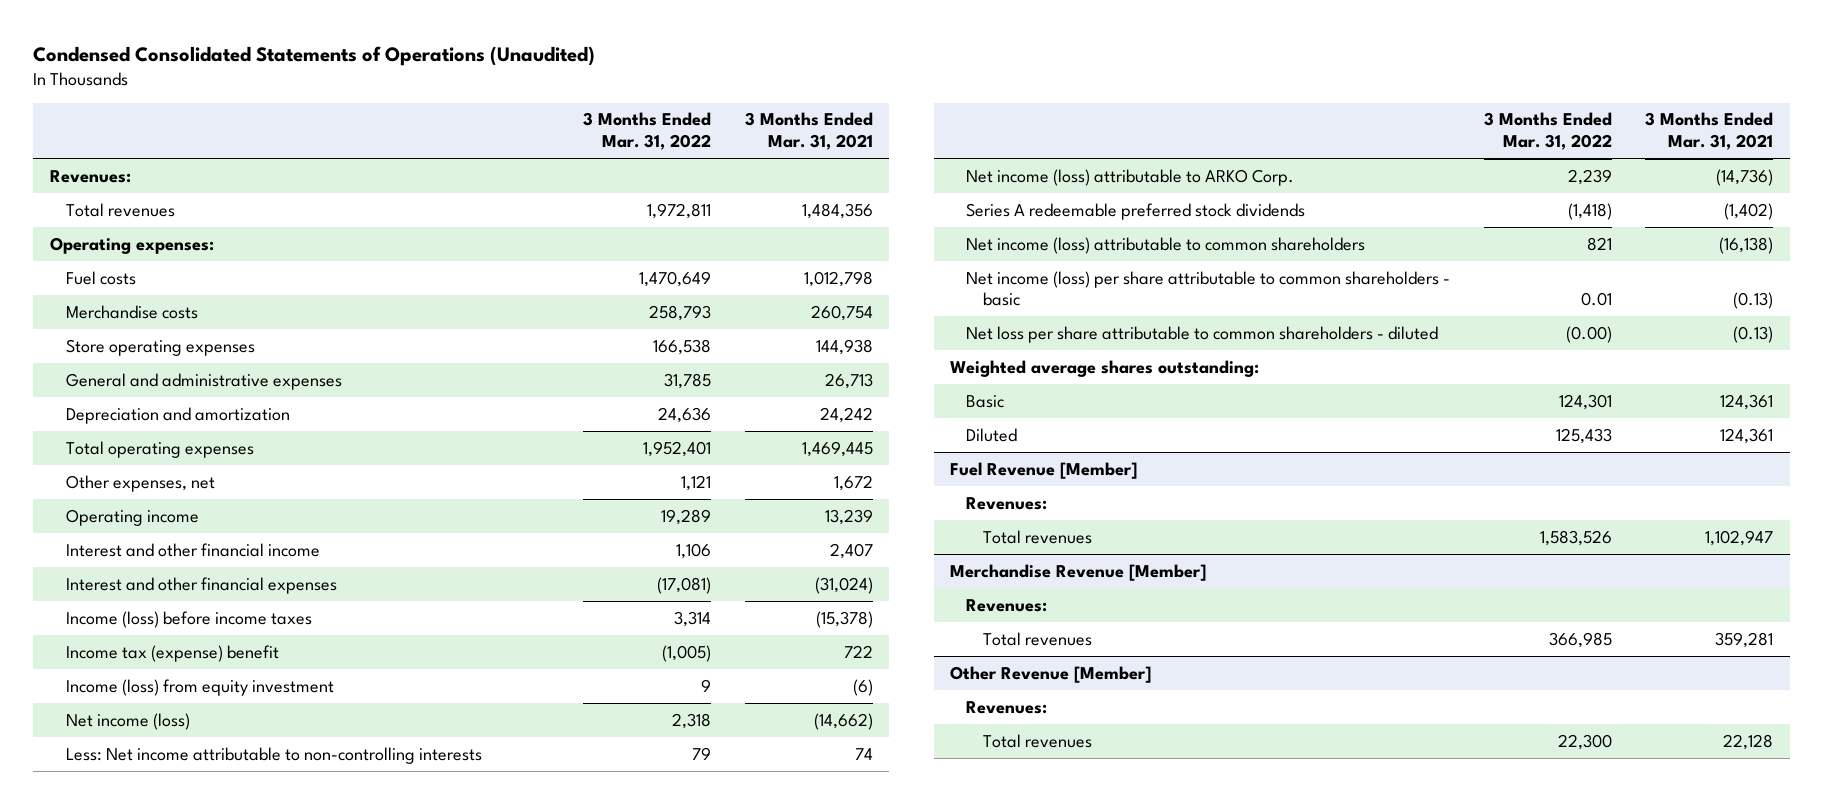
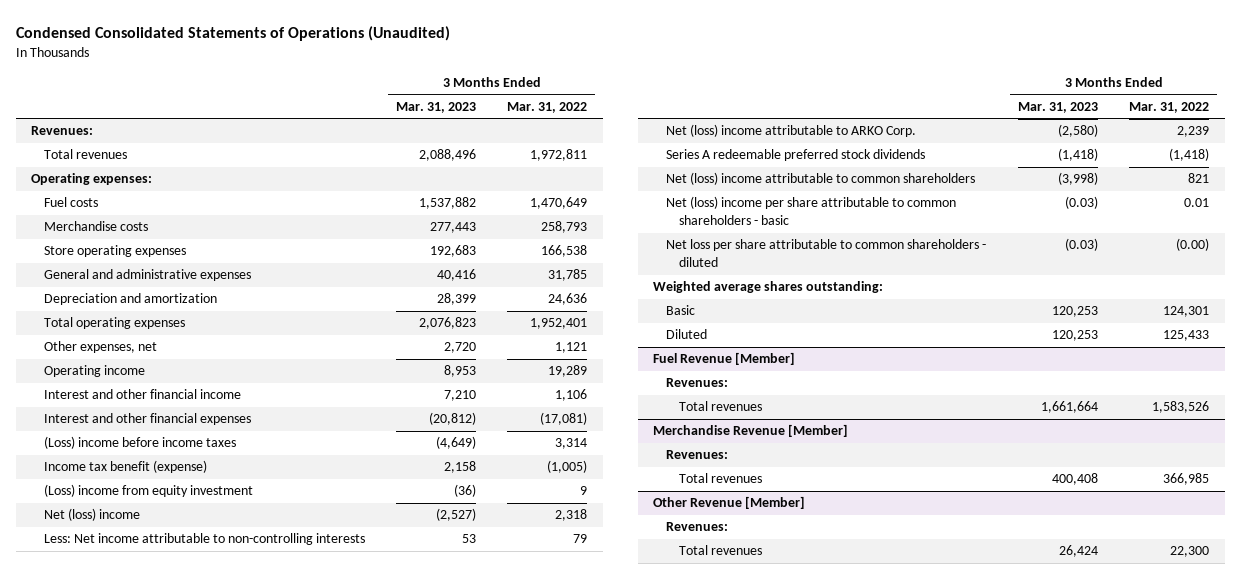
[744,112,873,151] 3 Months Ended Mar. 31, 2021 -> none
none -> [396,101,477,113] Mar. 31, 2023
[65,610,312,628] Income (loss) before income taxes -> [44,436,237,450] (Loss) income before income taxes
[65,644,279,662] Income tax (expense) benefit -> [44,460,208,474] Income tax benefit (expense)
[65,678,334,696] Income (loss) from equity investment -> [44,484,254,498] (Loss) income from equity investment
[65,712,190,730] Net income (loss) -> [44,508,141,522] Net (loss) income
[966,168,1295,186] Net income (loss) attributable to ARKO Corp. -> [666,124,917,138] Net (loss) income attributable to ARKO Corp.
[966,236,1366,254] Net income (loss) attributable to common shareholders -> [666,172,976,186] Net (loss) income attributable to common shareholders
[966,270,1451,307] Net income (loss) per share attributable to common shareholders - basic -> [666,196,957,226] Net (loss) income per share attributable to common shareholders - basic

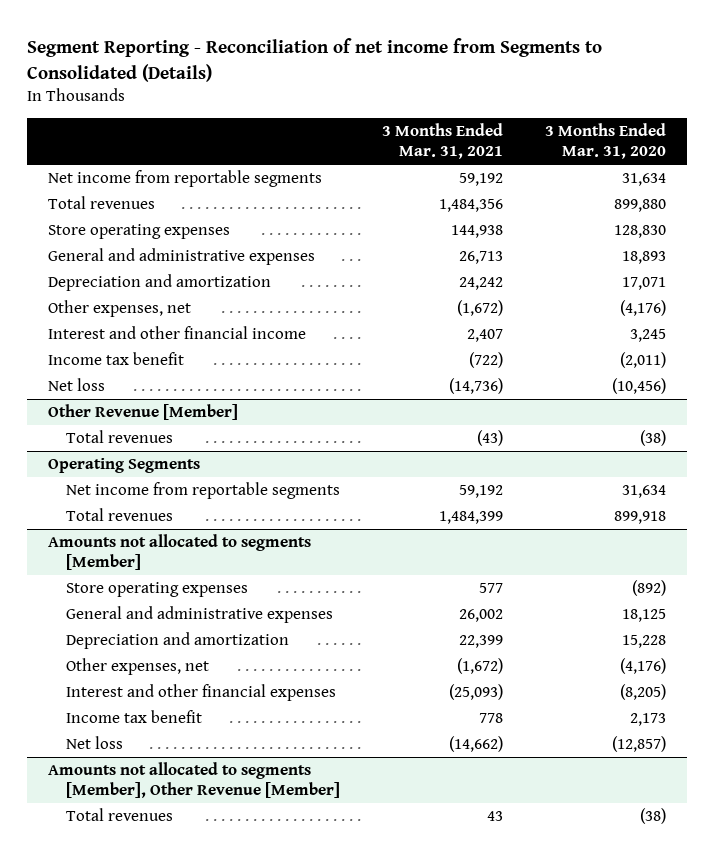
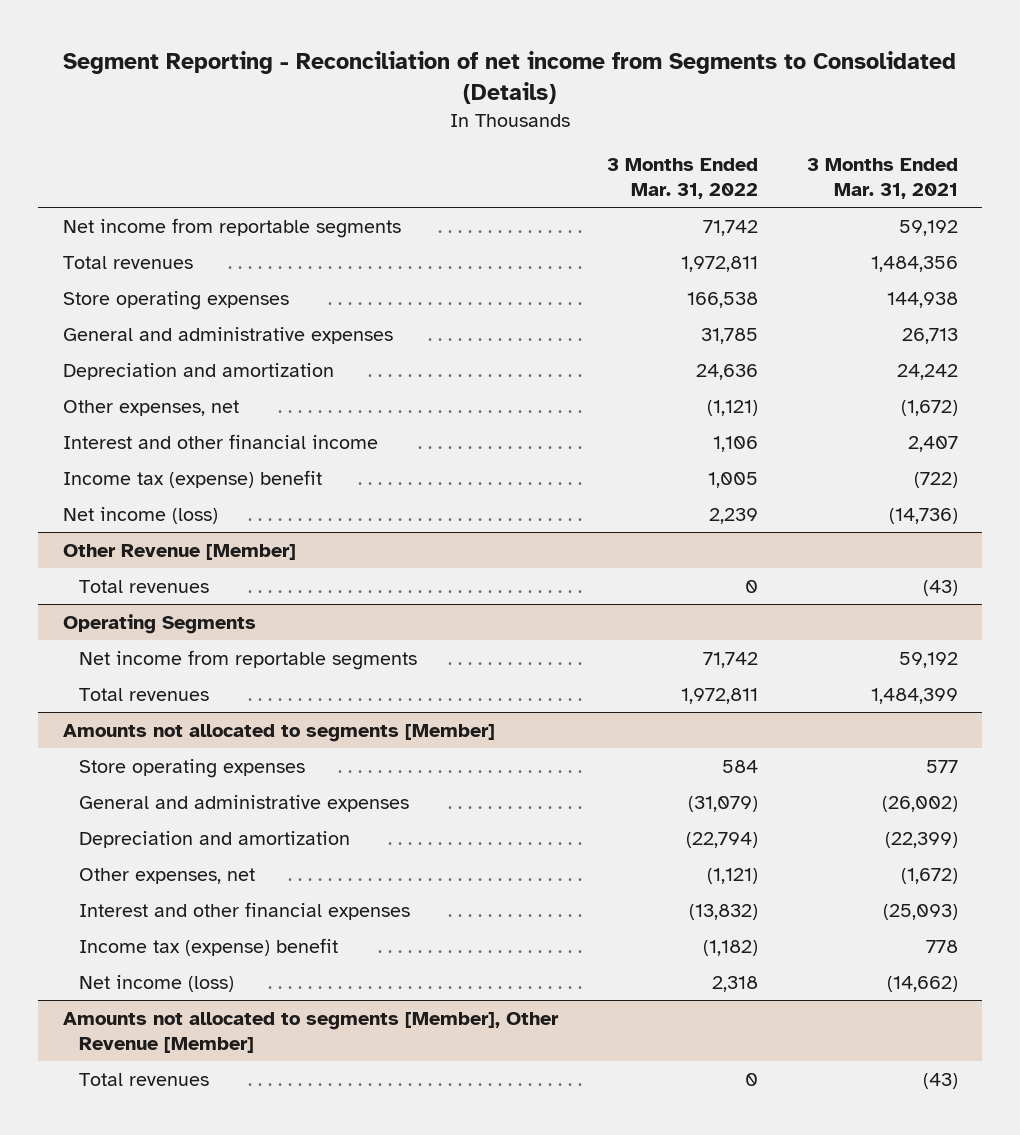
[544,123,666,160] 3 Months Ended Mar. 31, 2020 -> none
none -> [606,158,758,200] 3 Months Ended Mar. 31, 2022
[47,352,184,366] Income tax benefit -> [62,469,322,488] Income tax (expense) benefit
[47,378,105,392] Net loss -> [62,506,218,524] Net income (loss)
[458,609,503,623] 26,002 -> [881,795,958,812] (26,002)
[458,635,503,649] 22,399 -> [884,831,958,848] (22,399)
[65,710,202,724] Income tax benefit -> [79,937,339,956] Income tax (expense) benefit
[65,736,123,750] Net loss -> [79,974,235,992] Net income (loss)
[486,811,503,822] 43 -> [922,1072,958,1089] (43)

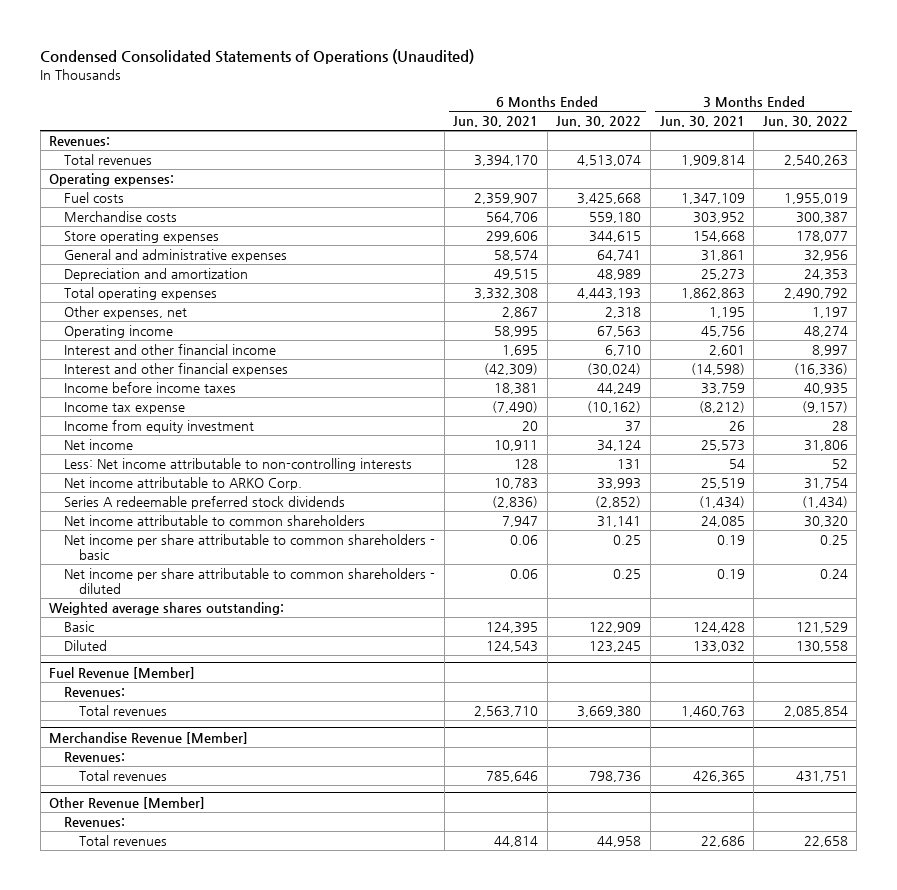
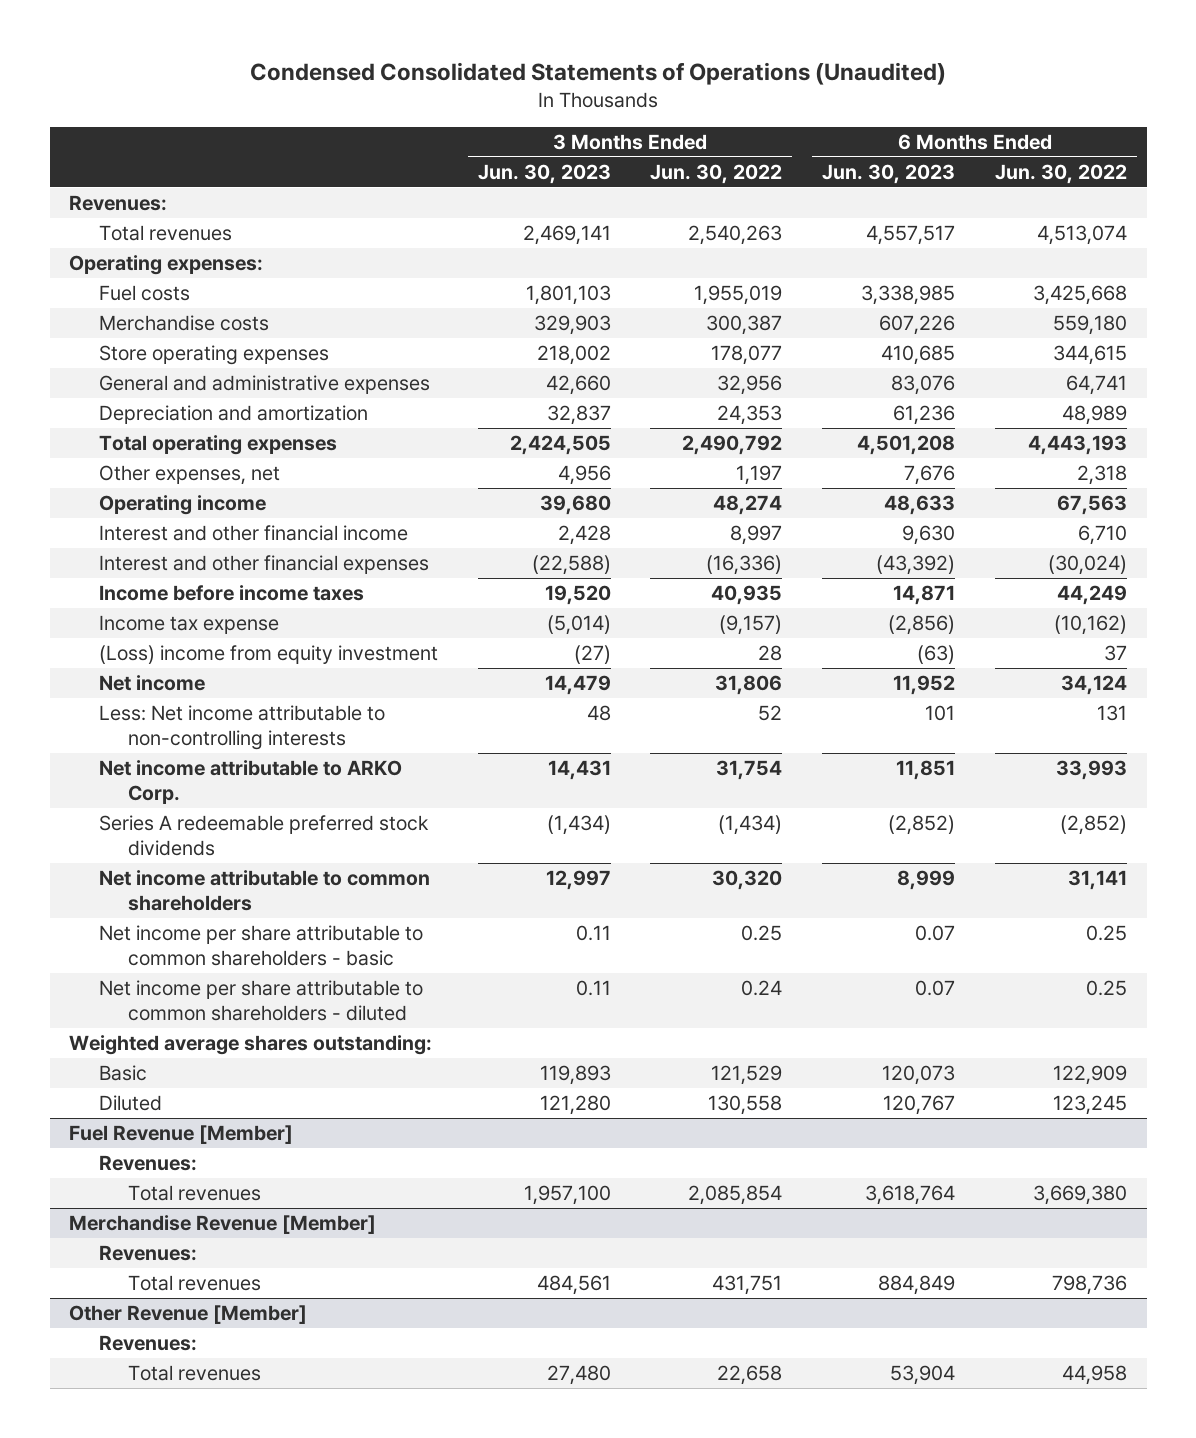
[453,116,539,128] Jun. 30, 2021 -> none
[659,116,745,128] Jun. 30, 2021 -> none
none -> [477,163,611,184] Jun. 30, 2023
none -> [822,163,956,184] Jun. 30, 2023
[64,420,255,434] Income from equity investment -> [98,645,438,665] (Loss) income from equity investment

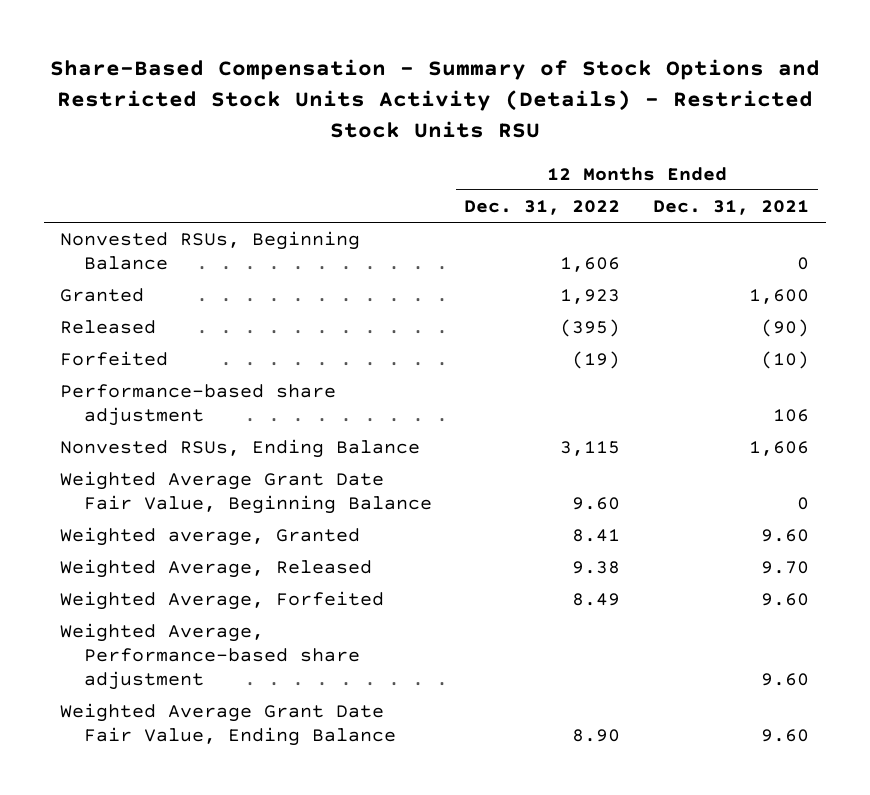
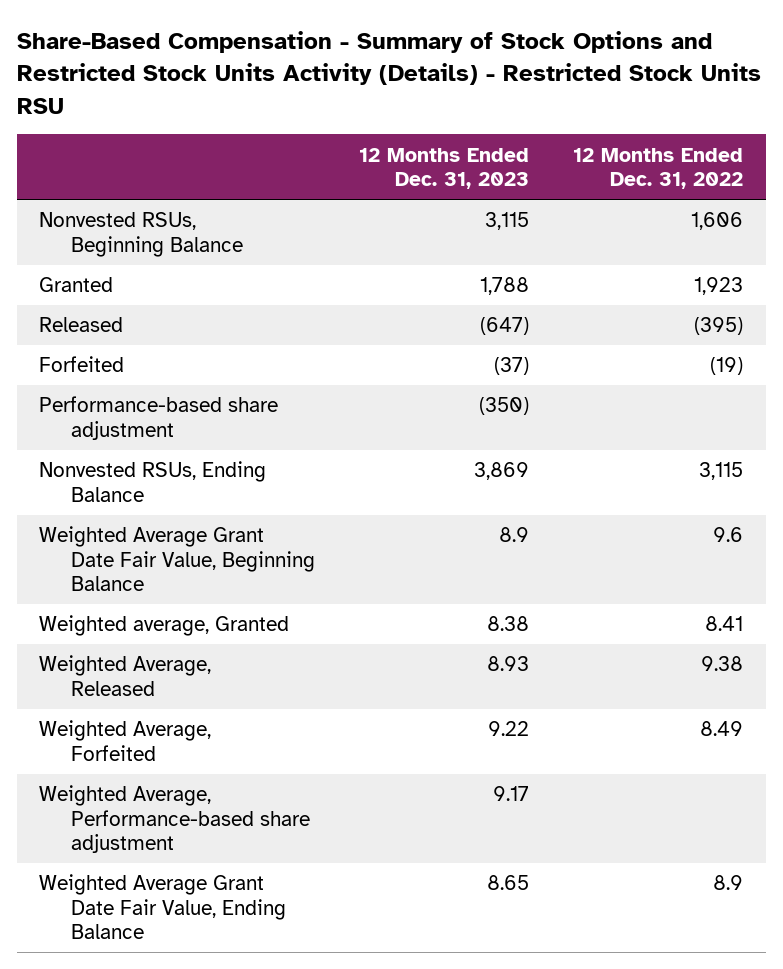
[653,199,810,215] Dec. 31, 2021 -> none
none -> [359,147,530,190] 12 Months Ended Dec. 31, 2023
[572,497,621,511] 9.60 -> [713,527,744,543] 9.6
[572,729,621,743] 8.90 -> [713,875,744,891] 8.9

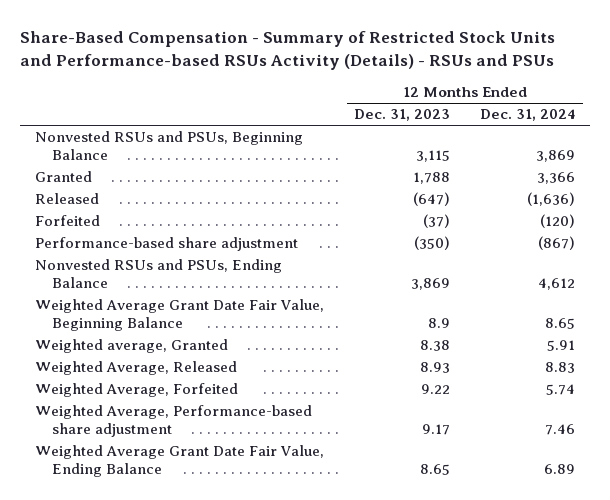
[17,31,762,114] Share-Based Compensation - Summary of Stock Options and Restricted Stock Units Activity (Details) - Restricted Stock Units RSU -> [19,30,555,70] Share-Based Compensation - Summary of Restricted Stock Units and Performance-based RSUs Activity (Details) - RSUs and PSUs
[573,147,744,190] 12 Months Ended Dec. 31, 2022 -> none
none -> [480,109,576,122] Dec. 31, 2024
[39,212,243,257] Nonvested RSUs, Beginning Balance -> [34,131,303,160] Nonvested RSUs and PSUs, Beginning Balance
[39,461,267,502] Nonvested RSUs, Ending Balance -> [34,259,282,288] Nonvested RSUs and PSUs, Ending Balance

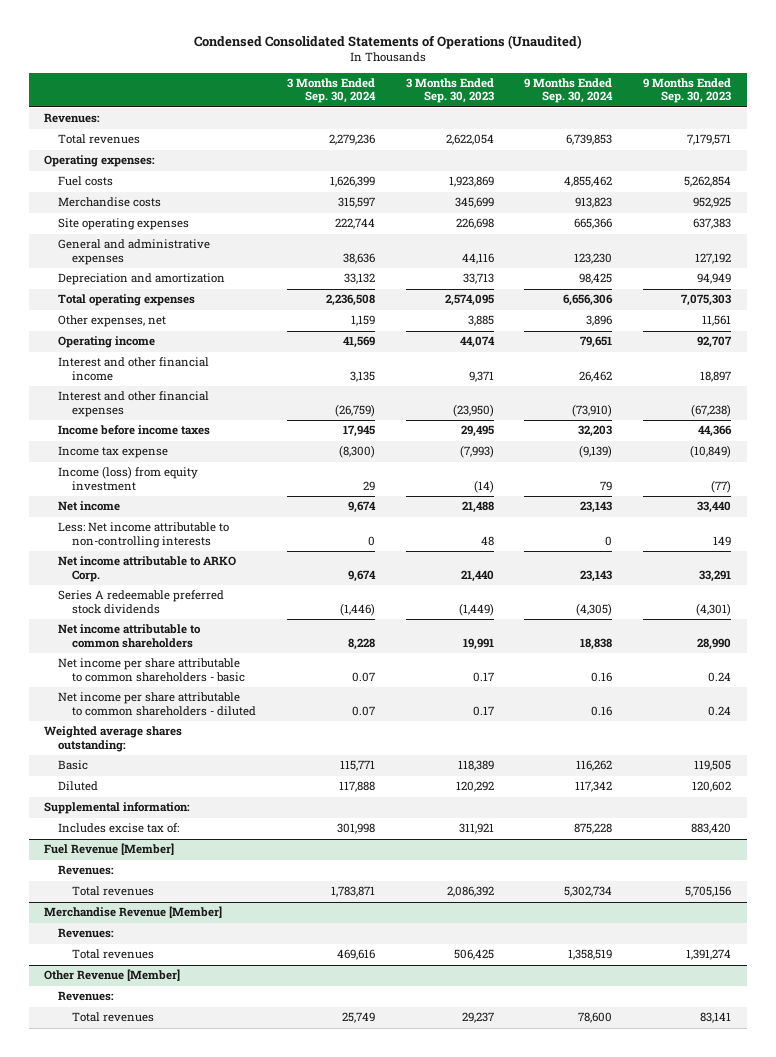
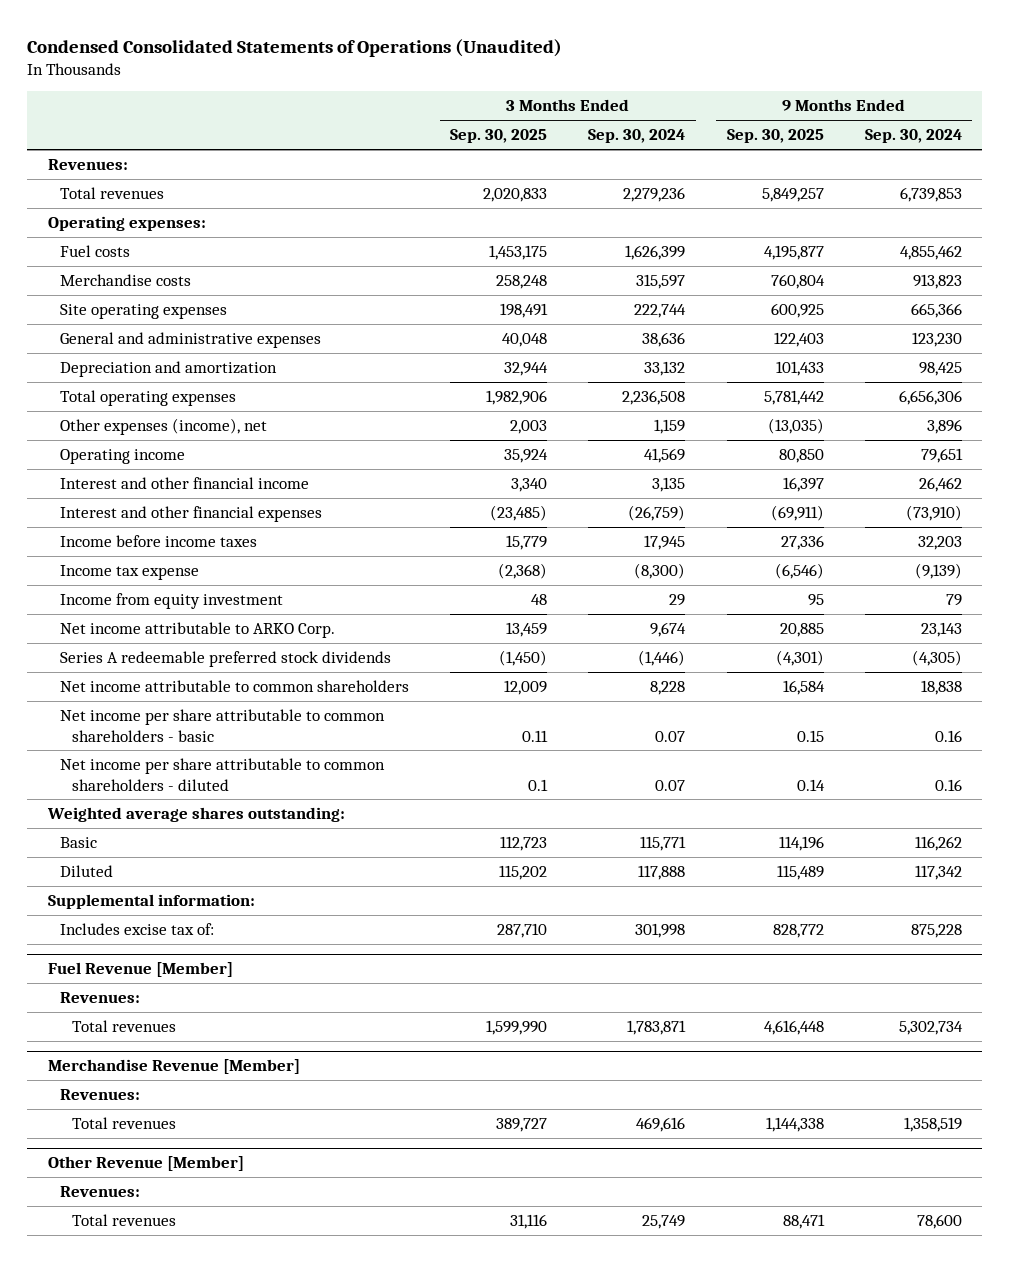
[405,77,494,104] 3 Months Ended Sep. 30, 2023 -> none
[643,77,732,104] 9 Months Ended Sep. 30, 2023 -> none
none -> [450,129,548,144] Sep. 30, 2025
none -> [726,129,824,144] Sep. 30, 2025
[57,315,166,328] Other expenses, net -> [60,418,268,436] Other expenses (income), net
[57,501,120,512] Net income -> none
[57,522,229,548] Less: Net income attributable to non-controlling interests -> none
[57,466,198,491] Income (loss) from equity investment -> [60,593,284,610] Income from equity investment

